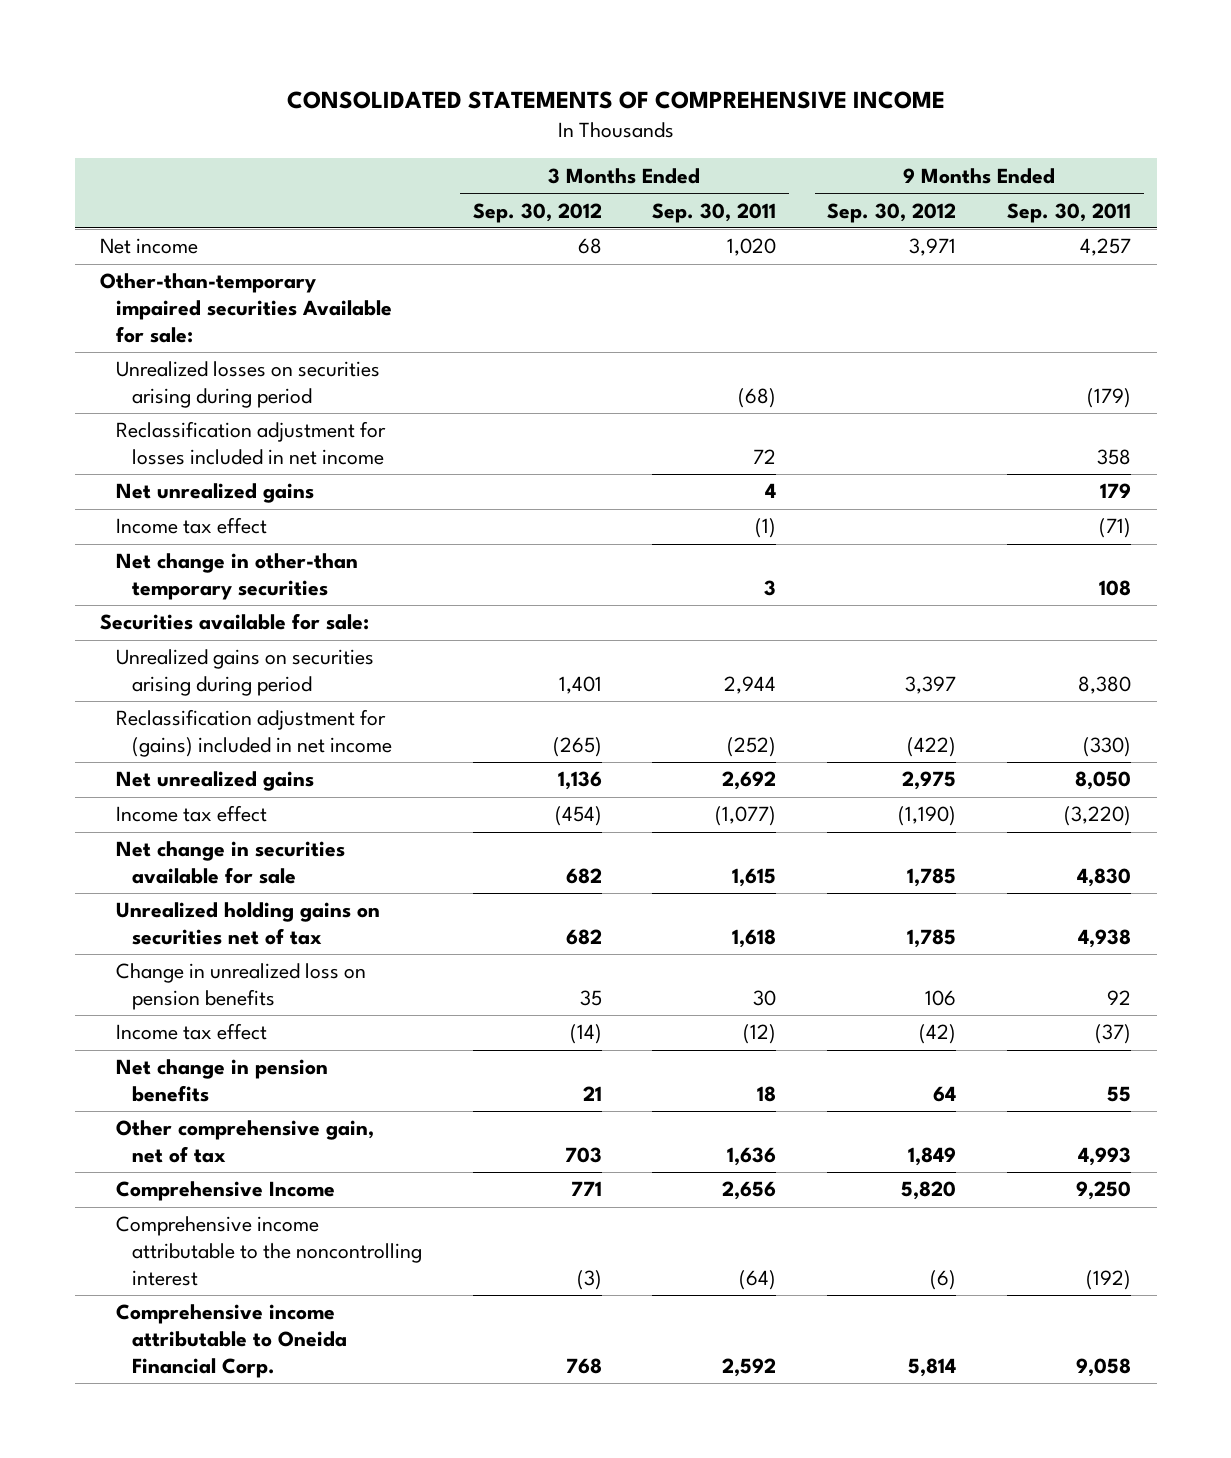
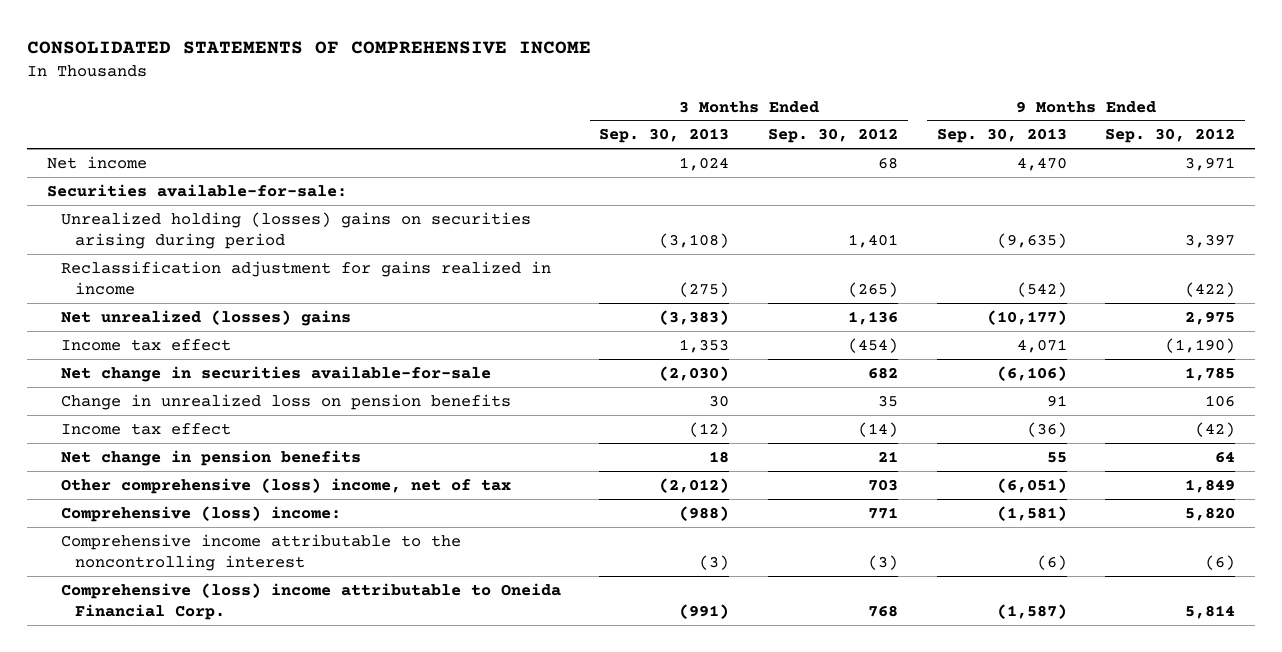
[652,202,777,223] Sep. 30, 2011 -> none
[1007,202,1132,223] Sep. 30, 2011 -> none
none -> [599,128,730,144] Sep. 30, 2013
none -> [936,128,1067,144] Sep. 30, 2013
[99,273,392,344] Other-than-temporary impaired securities Available for sale: -> none
[115,361,380,409] Unrealized losses on securities arising during period -> none
[115,421,386,466] Reclassification adjustment for losses included in net income -> none
[115,483,314,504] Net unrealized gains -> none
[115,517,267,535] Income tax effect -> none
[115,553,358,601] Net change in other-than temporary securities -> none
[99,613,369,631] Securities available for sale: -> [46,183,347,197] Securities available-for-sale:
[115,649,374,697] Unrealized gains on securities arising during period -> [60,211,531,250] Unrealized holding (losses) gains on securities arising during period
[115,709,392,758] Reclassification adjustment for (gains) included in net income -> [60,260,551,296] Reclassification adjustment for gains realized in income
[115,771,314,792] Net unrealized gains -> [60,309,351,326] Net unrealized (losses) gains
[115,902,380,946] Unrealized holding gains on securities net of tax -> none
[115,841,345,885] Net change in securities available for sale -> [60,365,491,382] Net change in securities available-for-sale
[115,1120,374,1164] Other comprehensive gain, net of tax -> [60,477,511,494] Other comprehensive (loss) income, net of tax
[115,1181,335,1202] Comprehensive Income -> [60,505,341,522] Comprehensive (loss) income:
[115,1304,347,1379] Comprehensive income attributable to Oneida Financial Corp. -> [60,582,561,621] Comprehensive (loss) income attributable to Oneida Financial Corp.

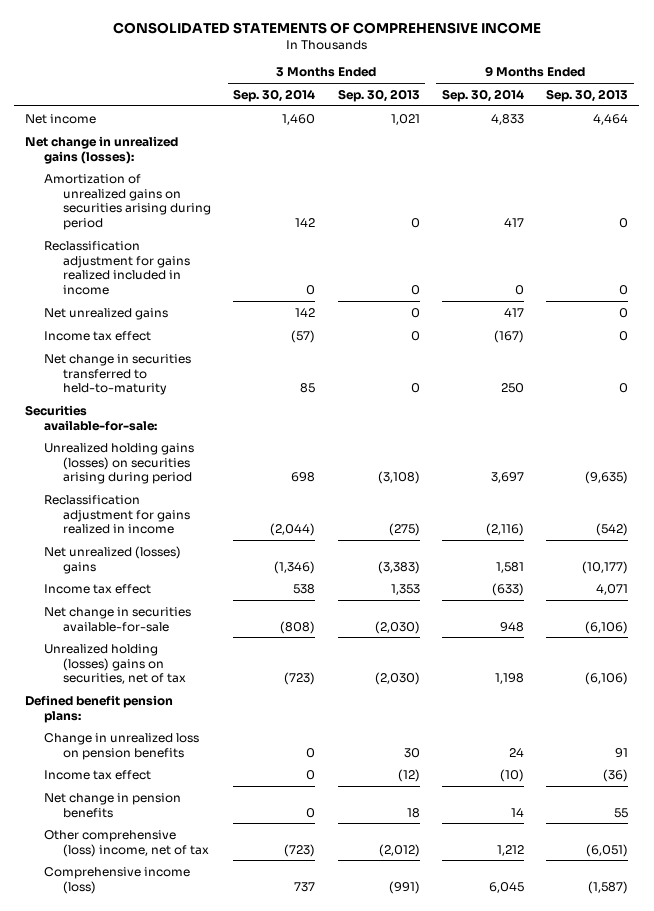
[768,128,899,144] Sep. 30, 2012 -> none
[1105,128,1236,144] Sep. 30, 2012 -> none
none -> [233,88,316,102] Sep. 30, 2014
none -> [441,88,524,102] Sep. 30, 2014
[679,156,730,171] 1,024 -> [390,113,420,125] 1,021
[1016,156,1067,171] 4,470 -> [593,113,629,125] 4,464
none -> [25,135,179,164] Net change in unrealized gains (losses):
none -> [44,173,211,231] Amortization of unrealized gains on securities arising during period
none -> [44,240,190,296] Reclassification adjustment for gains realized included in income
none -> [44,307,169,320] Net unrealized gains
none -> [44,330,152,341] Income tax effect
none -> [44,353,192,396] Net change in securities transferred to held-to-maturity
[60,211,531,250] Unrealized holding (losses) gains on securities arising during period -> [44,442,195,485] Unrealized holding gains (losses) on securities arising during period
none -> [44,643,186,685] Unrealized holding (losses) gains on securities, net of tax
none -> [25,694,174,723] Defined benefit pension plans:
[60,533,461,572] Comprehensive income attributable to the noncontrolling interest -> none
[60,582,561,621] Comprehensive (loss) income attributable to Oneida Financial Corp. -> none
[60,505,341,522] Comprehensive (loss) income: -> [44,866,191,894] Comprehensive income (loss)
[679,505,730,521] (988) -> [388,880,420,894] (991)
[996,505,1067,521] (1,581) -> [588,880,629,894] (1,587)

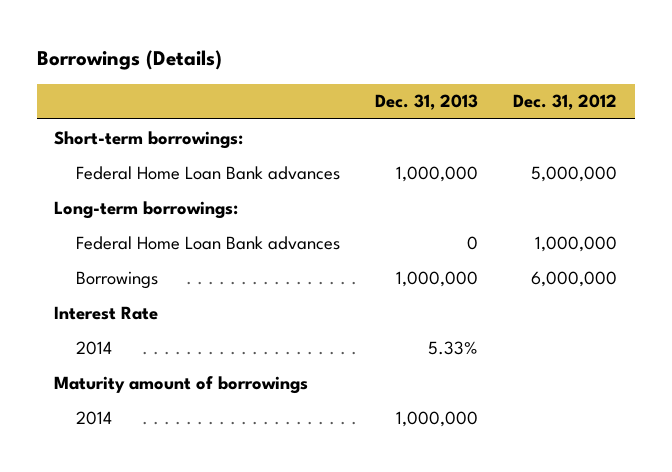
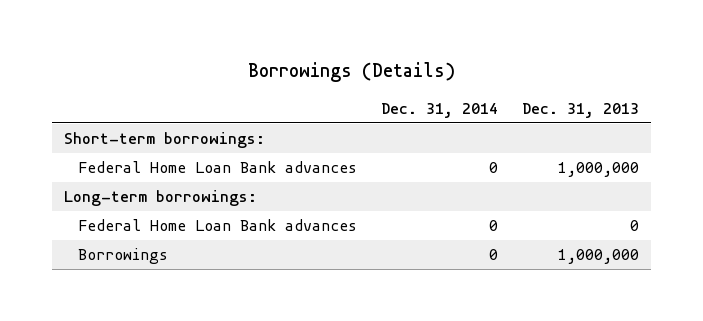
[513,94,618,111] Dec. 31, 2012 -> none
none -> [380,102,498,118] Dec. 31, 2014
[54,305,159,320] Interest Rate -> none
[75,340,112,355] 2014 -> none
[54,375,309,394] Maturity amount of borrowings -> none
[75,410,112,425] 2014 -> none

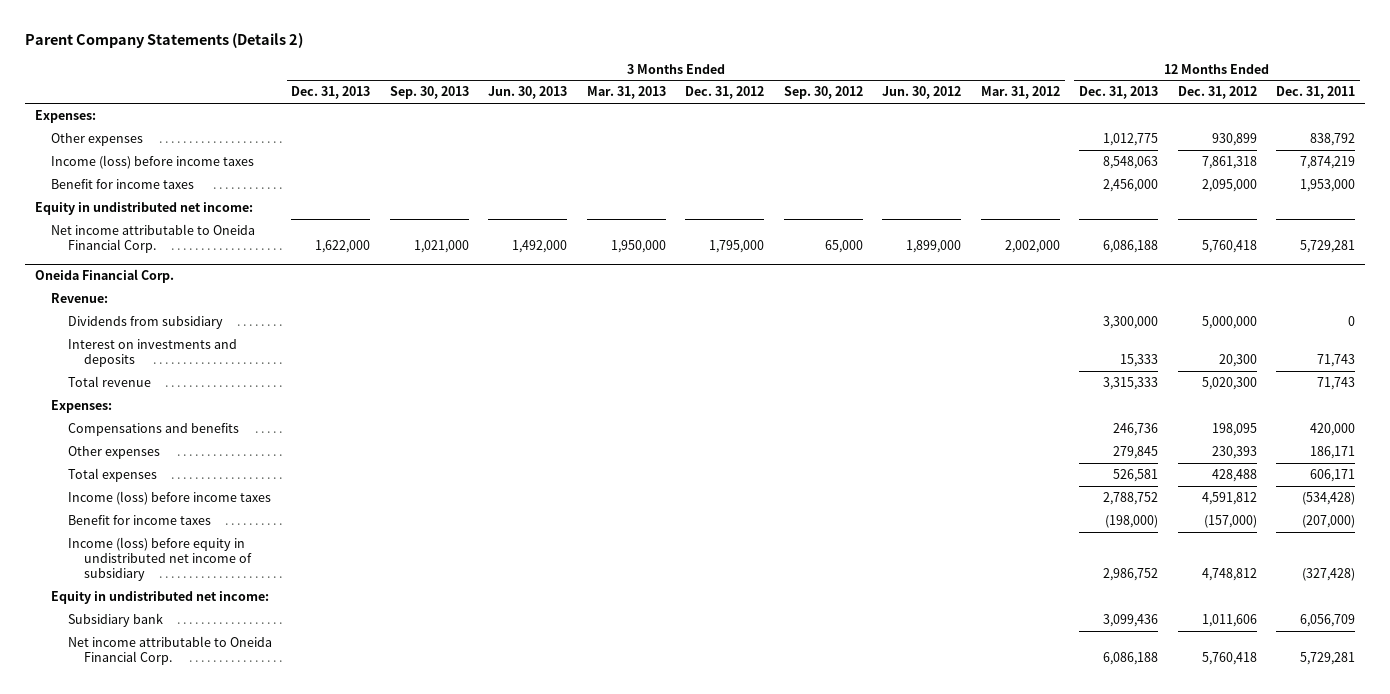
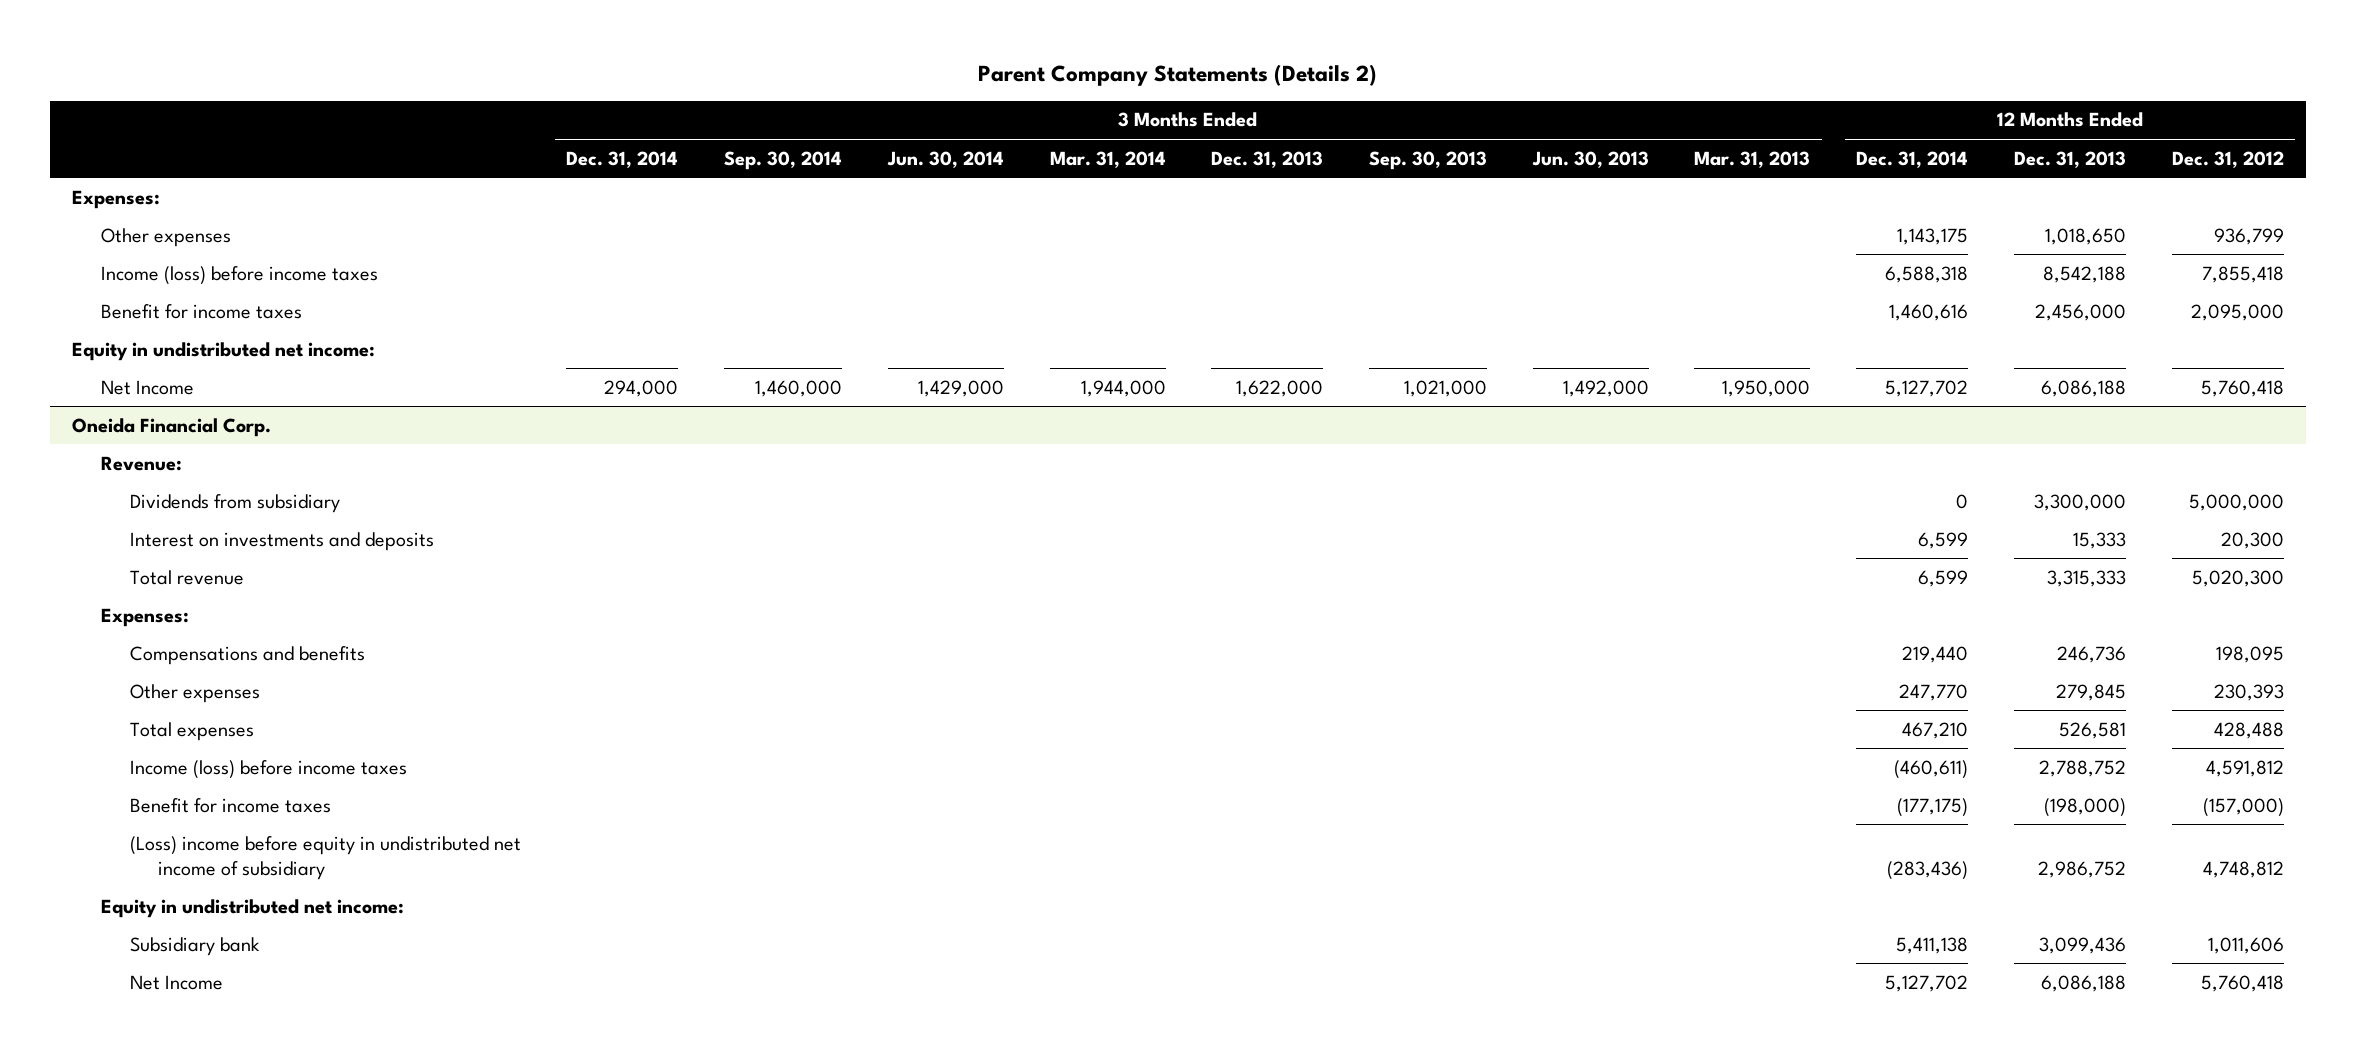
[685,86,765,100] Dec. 31, 2012 -> none
[783,86,863,100] Sep. 30, 2012 -> none
[882,86,962,100] Jun. 30, 2012 -> none
[980,86,1060,100] Mar. 31, 2012 -> none
[1276,86,1356,100] Dec. 31, 2011 -> none
none -> [566,150,679,168] Dec. 31, 2014
none -> [724,150,843,170] Sep. 30, 2014
none -> [886,150,1004,168] Jun. 30, 2014
none -> [1049,150,1166,168] Mar. 31, 2014
none -> [1856,150,1969,168] Dec. 31, 2014
[1103,132,1159,146] 1,012,775 -> [2044,227,2126,245] 1,018,650
[1211,132,1257,146] 930,899 -> [2213,227,2284,245] 936,799
[1103,155,1159,169] 8,548,063 -> [2042,265,2126,283] 8,542,188
[1201,155,1257,169] 7,861,318 -> [2201,265,2284,283] 7,855,418
[51,223,256,253] Net income attributable to Oneida Financial Corp. -> [101,379,195,395] Net Income
[67,536,253,581] Income (loss) before equity in undistributed net income of subsidiary -> [129,835,521,880] (Loss) income before equity in undistributed net income of subsidiary
[67,635,272,665] Net income attributable to Oneida Financial Corp. -> [129,974,223,990] Net Income

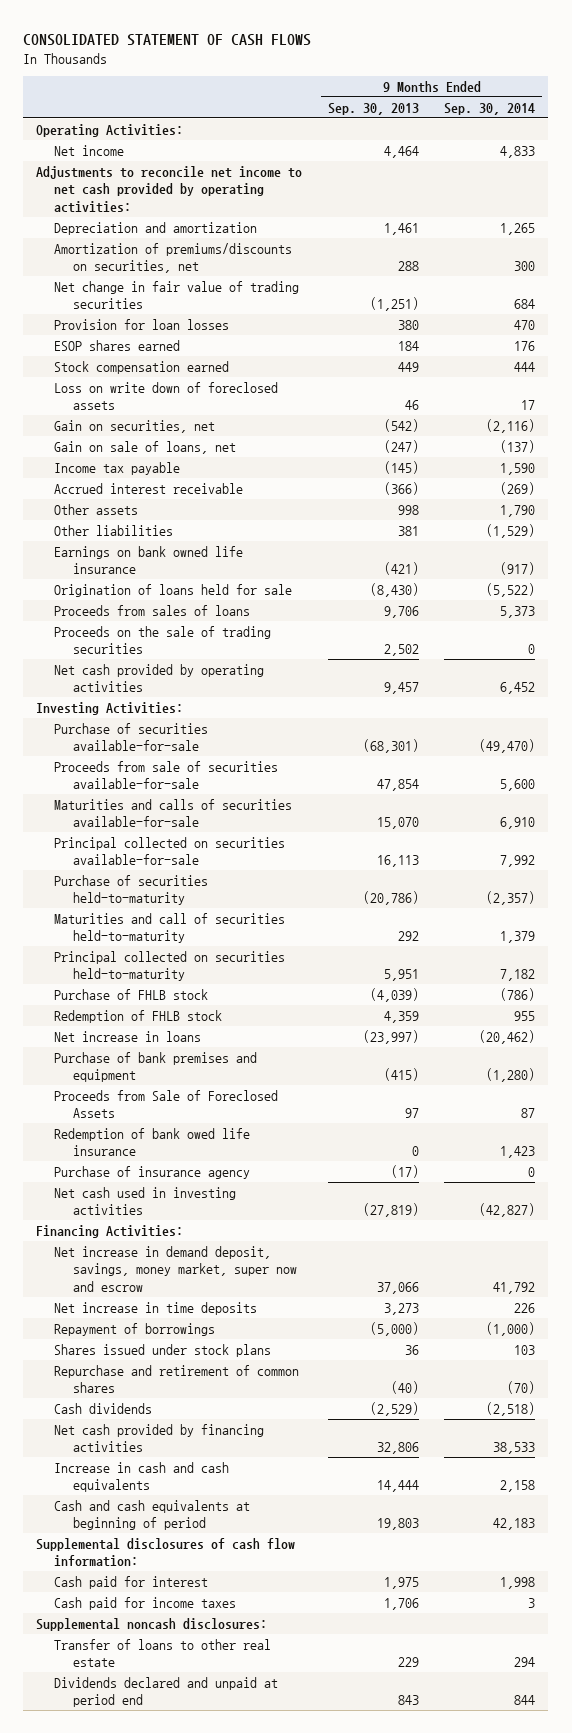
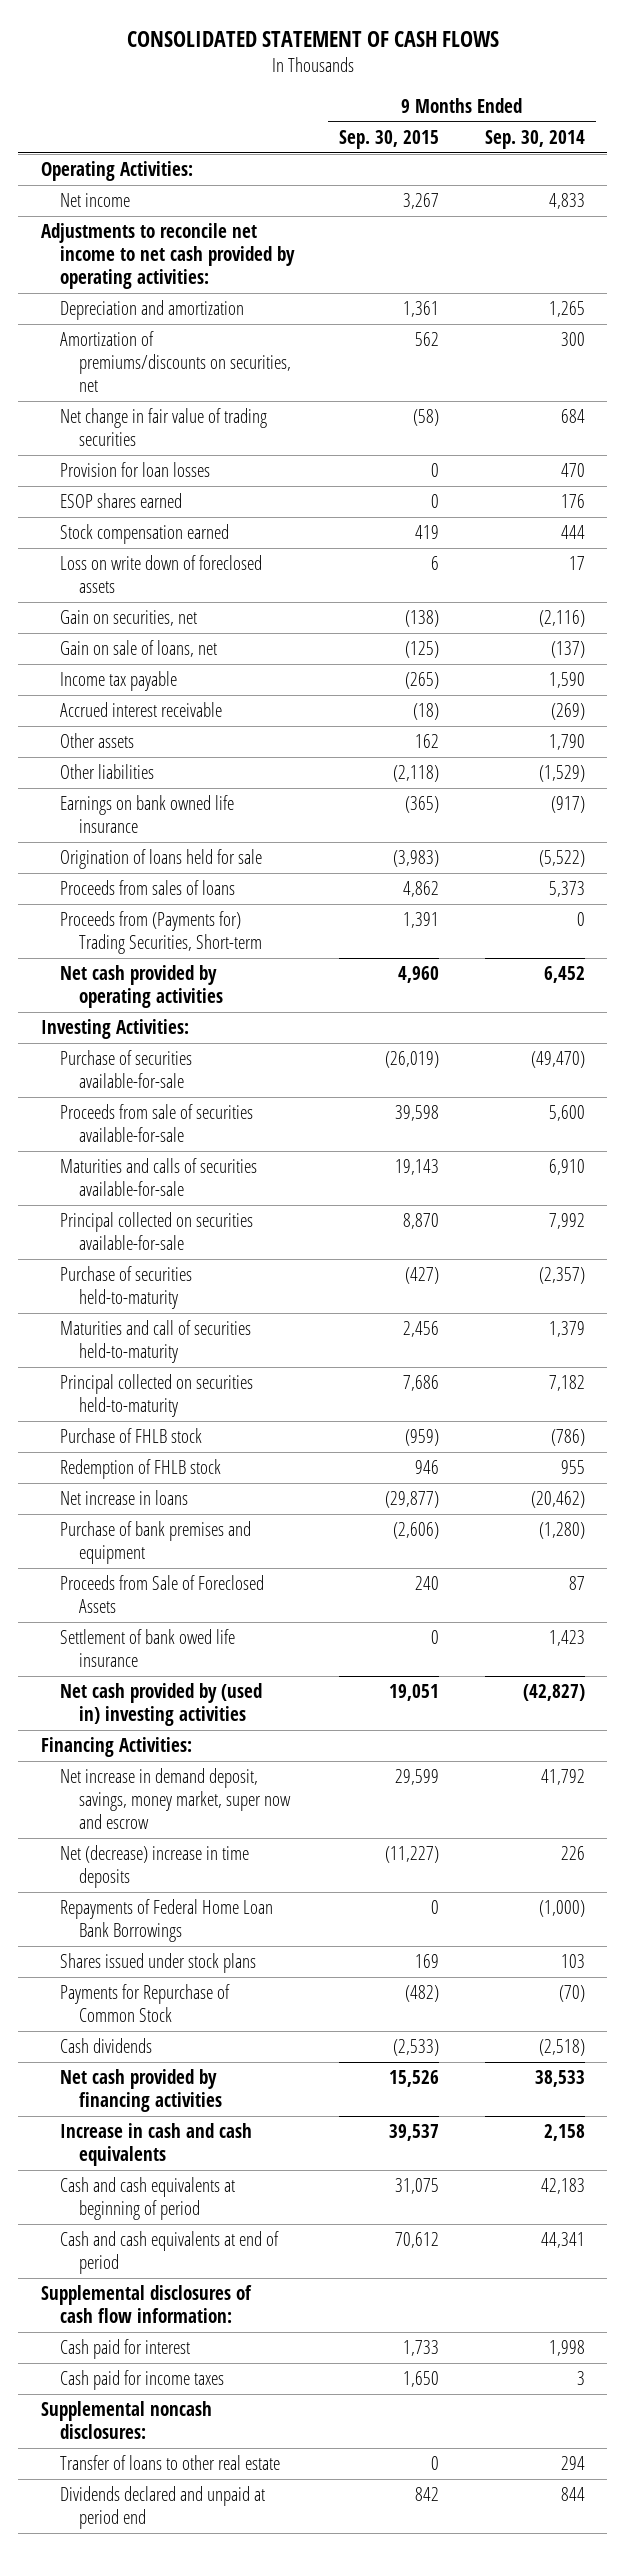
[327,102,419,115] Sep. 30, 2013 -> none
none -> [339,129,440,149] Sep. 30, 2015
[54,625,272,655] Proceeds on the sale of trading securities -> [59,911,262,955] Proceeds from (Payments for) Trading Securities, Short-term
[54,1165,251,1179] Purchase of insurance agency -> none
[54,1127,251,1157] Redemption of bank owed life insurance -> [59,1629,235,1668] Settlement of bank owed life insurance
[54,1186,237,1216] Net cash used in investing activities -> [59,1683,262,1727] Net cash provided by (used in) investing activities
[54,1301,258,1315] Net increase in time deposits -> [59,1845,249,1889] Net (decrease) increase in time deposits
[54,1322,216,1336] Repayment of borrowings -> [59,1899,273,1943] Repayments of Federal Home Loan Bank Borrowings
[54,1364,300,1394] Repurchase and retirement of common shares -> [59,1984,230,2023] Payments for Repurchase of Common Stock
none -> [59,2231,279,2275] Cash and cash equivalents at end of period

